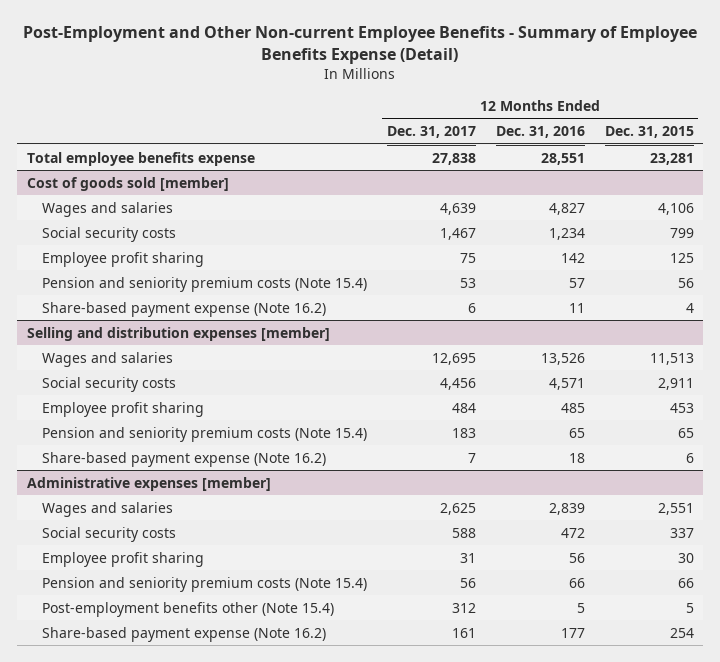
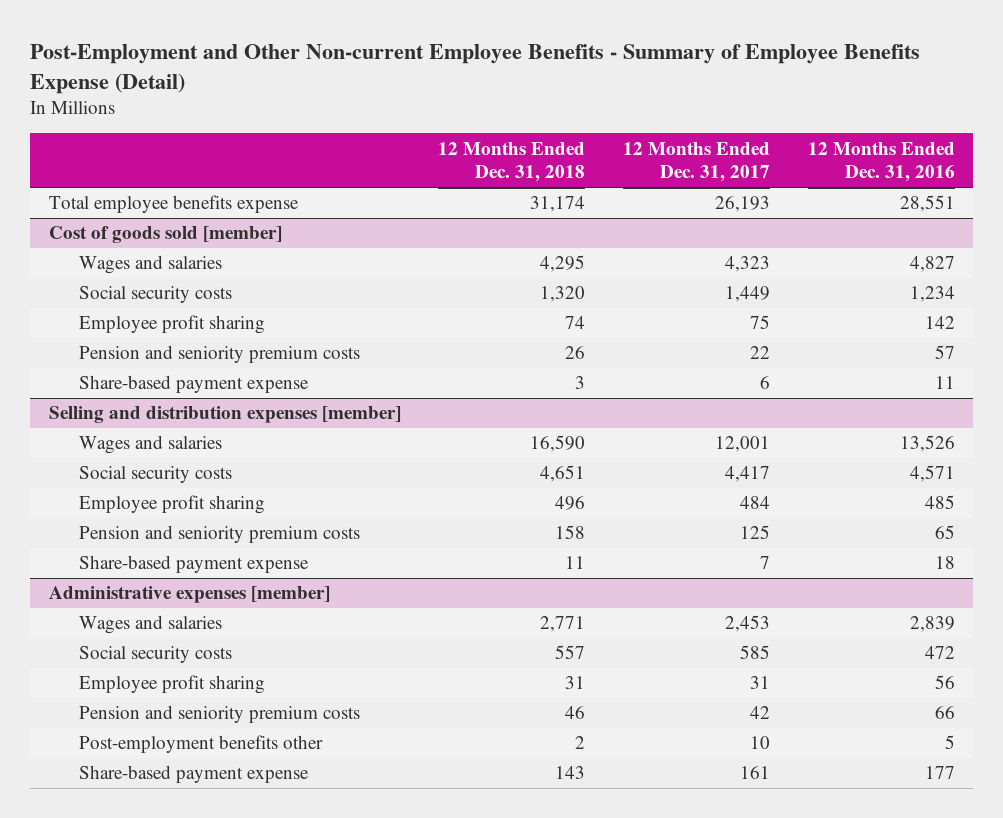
[604,125,694,138] Dec. 31, 2015 -> none
none -> [438,141,586,183] 12 Months Ended Dec. 31, 2018
[431,152,476,165] 27,838 -> [715,196,771,213] 26,193
[439,202,476,215] 4,639 -> [725,256,771,273] 4,323
[439,227,476,240] 1,467 -> [725,286,771,303] 1,449
[41,276,367,292] Pension and seniority premium costs (Note 15.4) -> [78,345,360,364] Pension and seniority premium costs
[459,277,476,288] 53 -> [750,346,771,360] 22
[41,301,326,317] Share-based payment expense (Note 16.2) -> [78,375,309,394] Share-based payment expense
[431,352,476,365] 12,695 -> [715,436,771,453] 12,001
[439,377,476,390] 4,456 -> [725,466,771,483] 4,417
[41,426,367,442] Pension and seniority premium costs (Note 15.4) -> [78,525,360,544] Pension and seniority premium costs
[451,427,476,438] 183 -> [740,525,771,540] 125
[41,451,326,467] Share-based payment expense (Note 16.2) -> [78,555,309,574] Share-based payment expense
[439,502,476,515] 2,625 -> [725,615,771,633] 2,453
[451,527,476,538] 588 -> [740,645,771,660] 585
[41,576,367,592] Pension and seniority premium costs (Note 15.4) -> [78,705,360,724] Pension and seniority premium costs
[459,577,476,588] 56 -> [750,706,771,720] 42
[41,601,334,617] Post-employment benefits other (Note 15.4) -> [78,735,323,754] Post-employment benefits other
[451,602,476,613] 312 -> [750,736,771,750] 10
[41,626,326,642] Share-based payment expense (Note 16.2) -> [78,765,309,784] Share-based payment expense

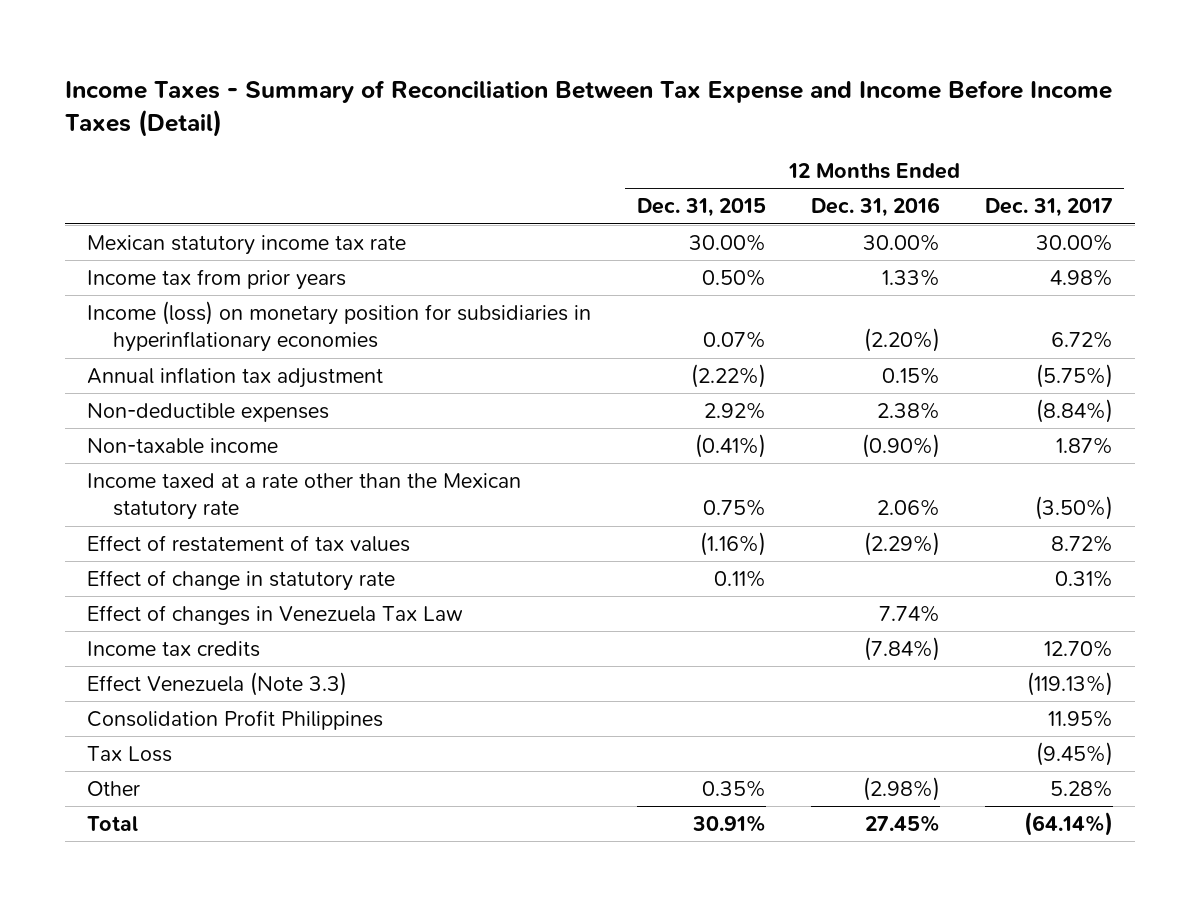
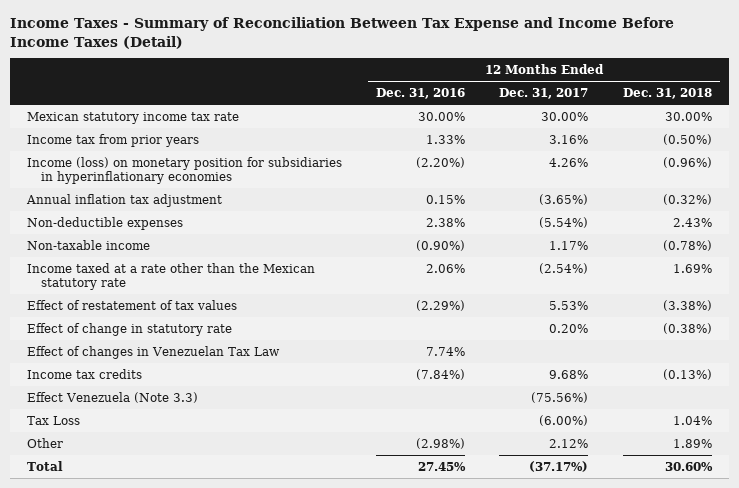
[636,198,766,218] Dec. 31, 2015 -> none
none -> [622,87,712,99] Dec. 31, 2018
[87,709,384,730] Consolidation Profit Philippines -> none
[1049,268,1113,286] 4.98% -> [549,134,589,144] 3.16%
[1050,331,1113,349] 6.72% -> [549,157,589,167] 4.26%
[1035,363,1113,388] (5.75%) -> [539,193,589,205] (3.65%)
[1035,398,1113,423] (8.84%) -> [539,216,589,228] (5.54%)
[1055,436,1113,454] 1.87% -> [549,240,589,250] 1.17%
[1034,496,1113,521] (3.50%) -> [539,262,589,274] (2.54%)
[1050,534,1113,552] 8.72% -> [549,300,589,310] 5.53%
[1054,569,1113,587] 0.31% -> [549,323,589,333] 0.20%
[87,604,464,625] Effect of changes in Venezuela Tax Law -> [27,345,281,359] Effect of changes in Venezuelan Tax Law
[1043,639,1113,657] 12.70% -> [549,369,589,379] 9.68%
[1026,671,1113,696] (119.13%) -> [531,391,589,403] (75.56%)
[1035,741,1113,766] (9.45%) -> [539,414,589,426] (6.00%)
[1049,779,1113,797] 5.28% -> [549,438,589,448] 2.12%
[1023,811,1113,836] (64.14%) -> [529,460,589,472] (37.17%)

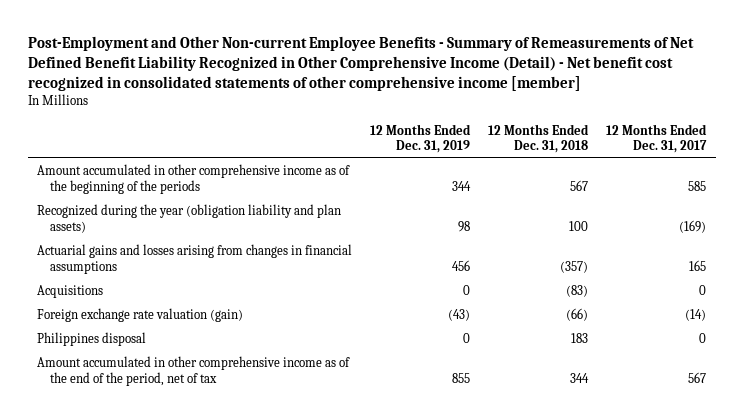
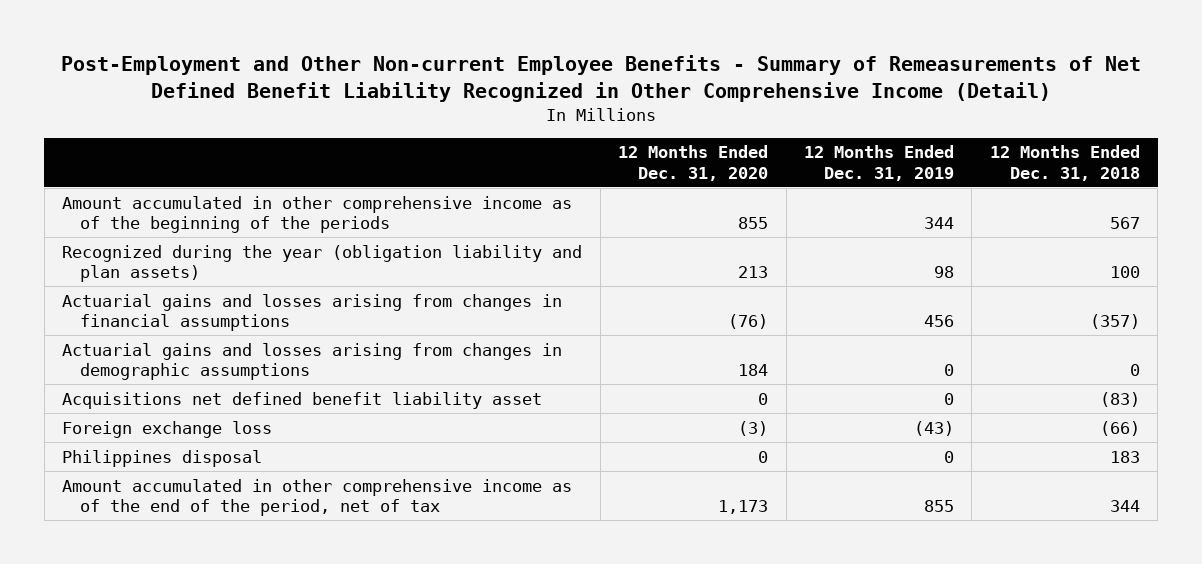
[28,36,695,91] Post-Employment and Other Non-current Employee Benefits - Summary of Remeasurements of Net Defined Benefit Liability Recognized in Other Comprehensive Income (Detail) - Net benefit cost recognized in consolidated statements of other comprehensive income [member] -> [61,55,1142,102] Post-Employment and Other Non-current Employee Benefits - Summary of Remeasurements of Net Defined Benefit Liability Recognized in Other Comprehensive Income (Detail)
[606,123,708,153] 12 Months Ended Dec. 31, 2017 -> none
none -> [618,145,769,181] 12 Months Ended Dec. 31, 2020
none -> [62,342,563,380] Actuarial gains and losses arising from changes in demographic assumptions
[37,285,104,299] Acquisitions -> [62,391,543,409] Acquisitions net defined benefit liability asset
[37,308,244,323] Foreign exchange rate valuation (gain) -> [62,420,273,438] Foreign exchange loss

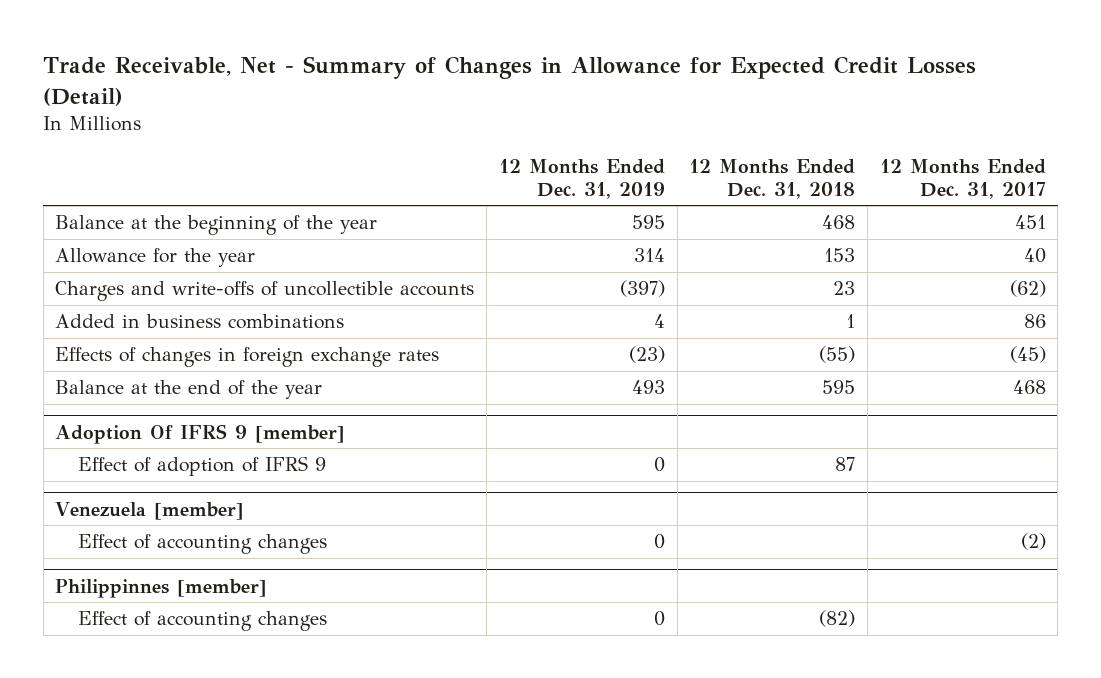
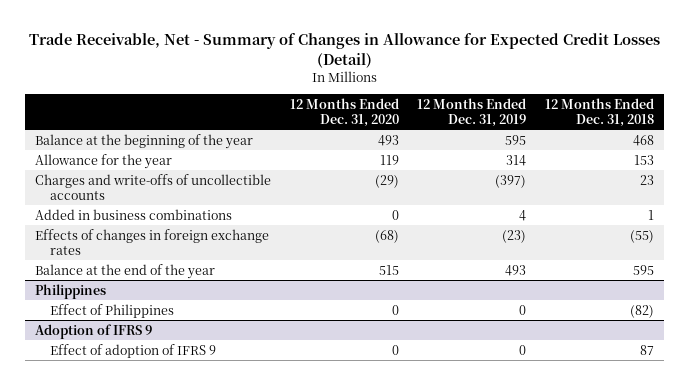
[879,158,1046,199] 12 Months Ended Dec. 31, 2017 -> none
none -> [289,97,399,127] 12 Months Ended Dec. 31, 2020
none -> [34,283,106,299] Philippines
none -> [50,303,175,318] Effect of Philippines
[55,423,346,444] Adoption Of IFRS 9 [member] -> [34,323,152,339] Adoption of IFRS 9
[55,501,245,520] Venezuela [member] -> none
[77,534,327,555] Effect of accounting changes -> none
[55,578,268,598] Philippinnes [member] -> none
[77,611,327,632] Effect of accounting changes -> none

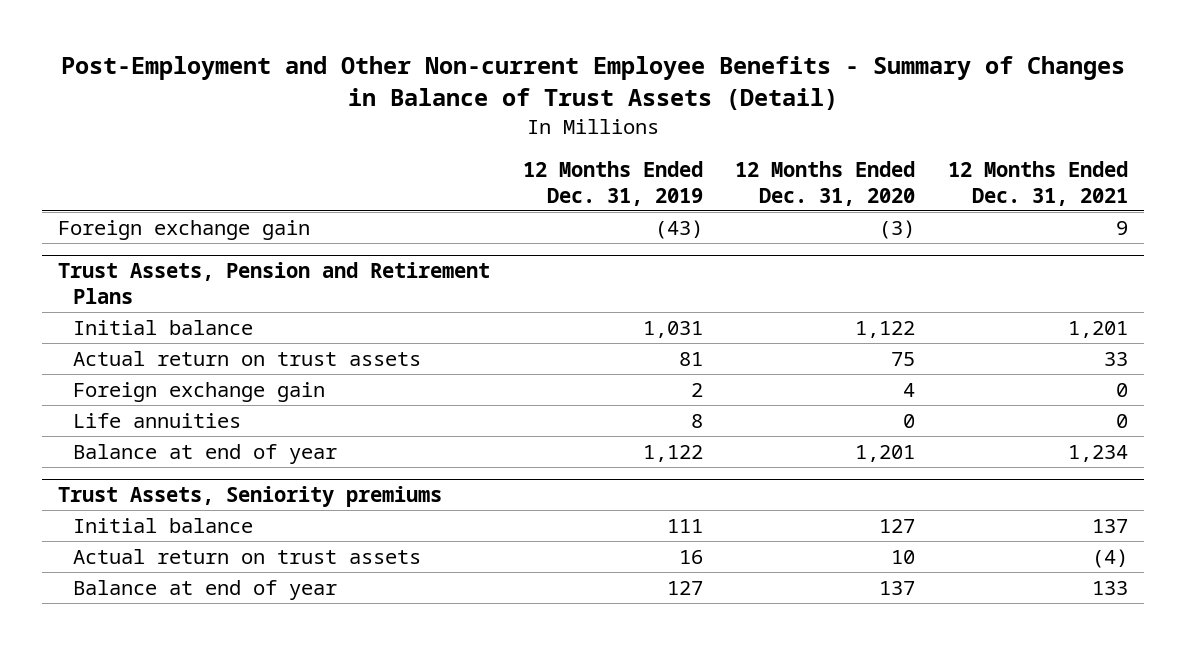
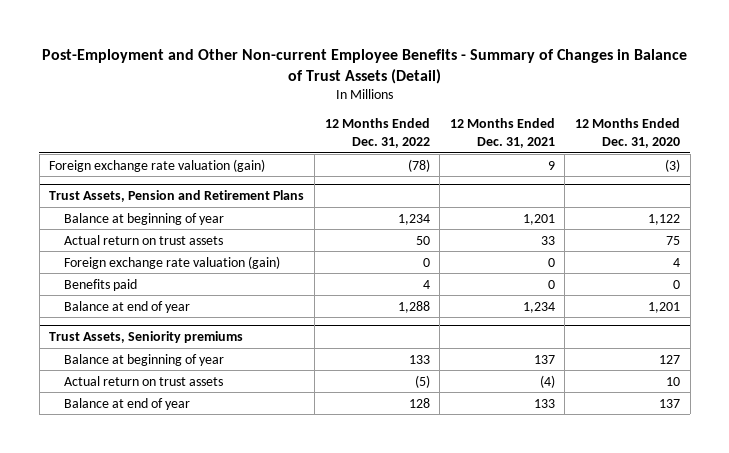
[522,161,703,206] 12 Months Ended Dec. 31, 2019 -> none
none -> [324,118,430,148] 12 Months Ended Dec. 31, 2022
[58,219,311,240] Foreign exchange gain -> [49,158,266,172] Foreign exchange rate valuation (gain)
[73,319,254,335] Initial balance -> [64,212,225,225] Balance at beginning of year
[73,381,326,402] Foreign exchange gain -> [64,255,281,269] Foreign exchange rate valuation (gain)
[73,412,242,428] Life annuities -> [64,278,138,291] Benefits paid
[73,517,254,533] Initial balance -> [64,353,225,366] Balance at beginning of year

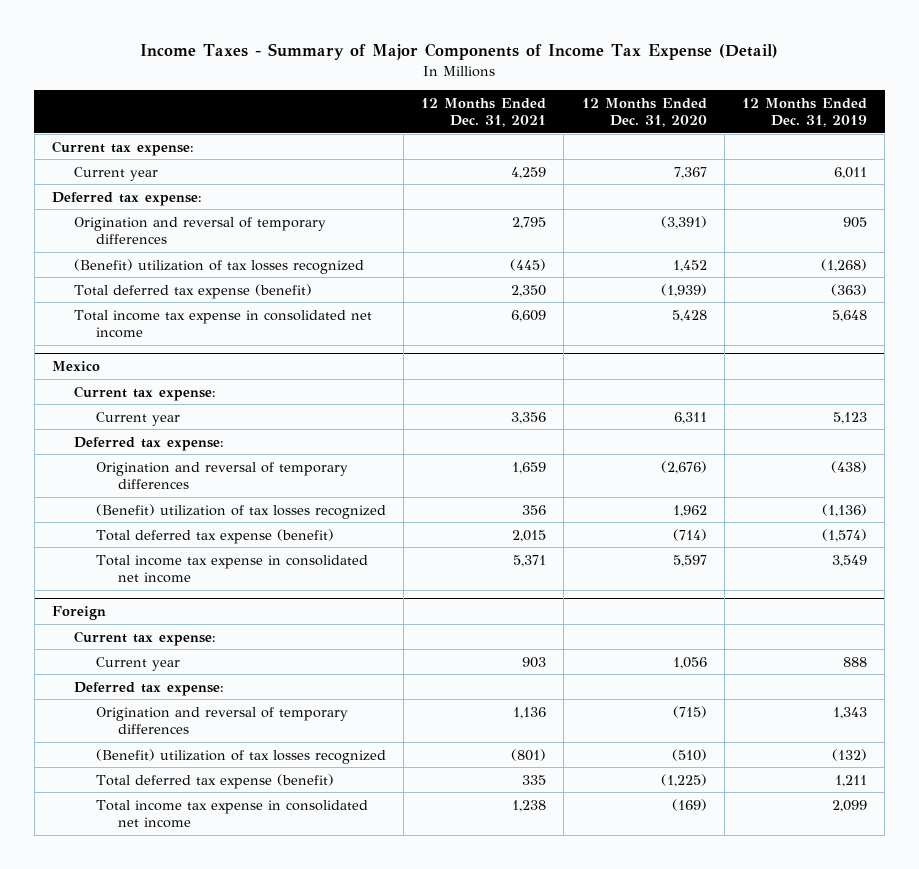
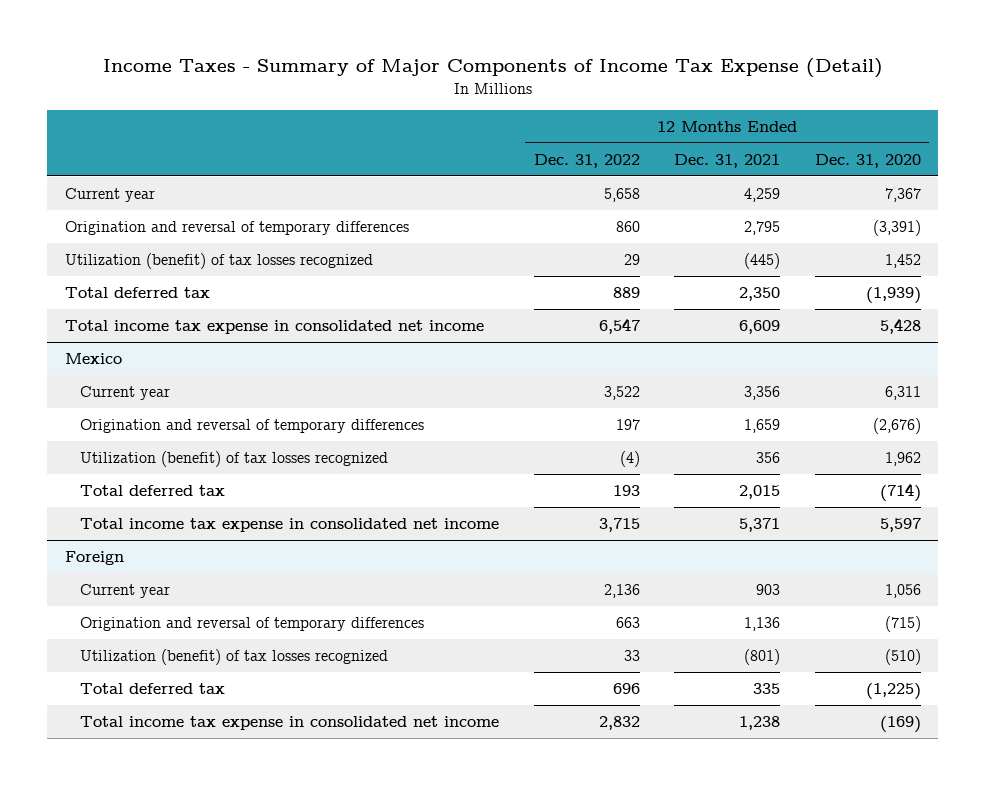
[741,97,867,128] 12 Months Ended Dec. 31, 2019 -> none
none -> [533,153,640,168] Dec. 31, 2022
[51,140,194,156] Current tax expense: -> none
[51,191,202,206] Deferred tax expense: -> none
[73,258,364,274] (Benefit) utilization of tax losses recognized -> [64,252,373,269] Utilization (benefit) of tax losses recognized
[73,283,312,299] Total deferred tax expense (benefit) -> [64,286,210,298] Total deferred tax
[73,385,216,401] Current tax expense: -> none
[73,436,224,451] Deferred tax expense: -> none
[96,503,387,519] (Benefit) utilization of tax losses recognized -> [80,450,389,467] Utilization (benefit) of tax losses recognized
[96,528,335,544] Total deferred tax expense (benefit) -> [80,484,226,496] Total deferred tax
[73,630,216,646] Current tax expense: -> none
[73,681,224,696] Deferred tax expense: -> none
[96,748,387,764] (Benefit) utilization of tax losses recognized -> [80,648,389,665] Utilization (benefit) of tax losses recognized
[96,773,335,789] Total deferred tax expense (benefit) -> [80,682,226,694] Total deferred tax

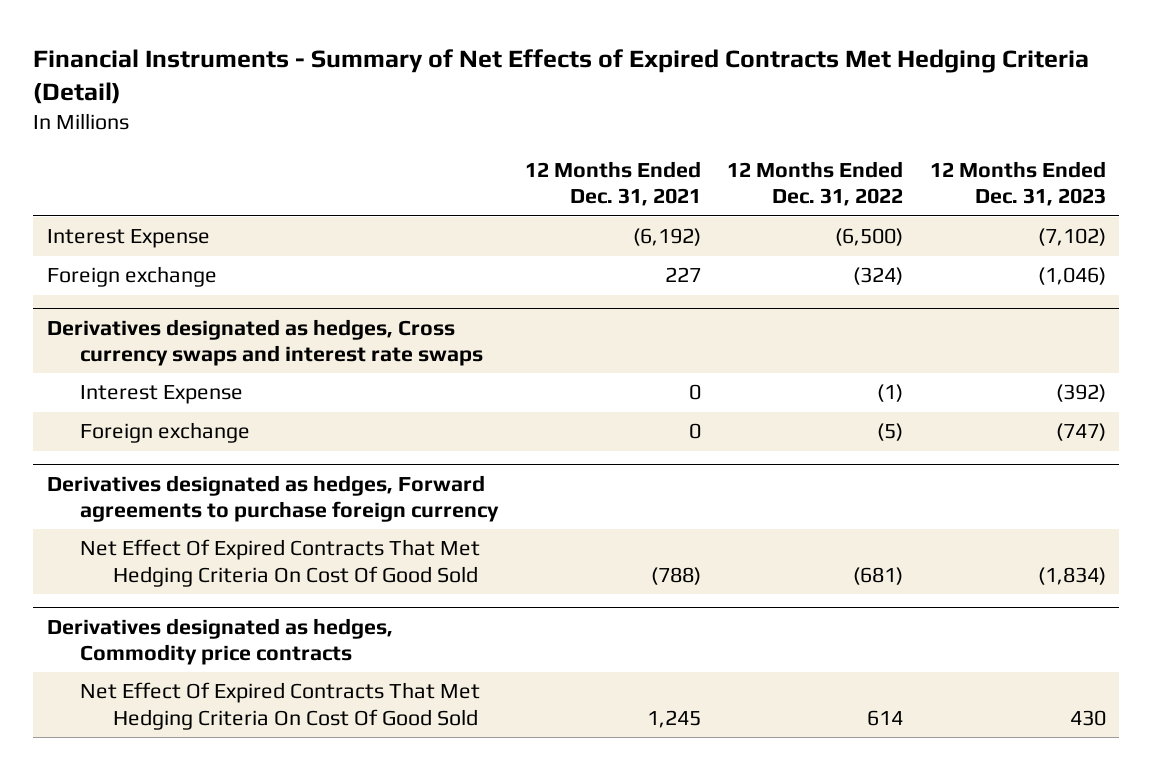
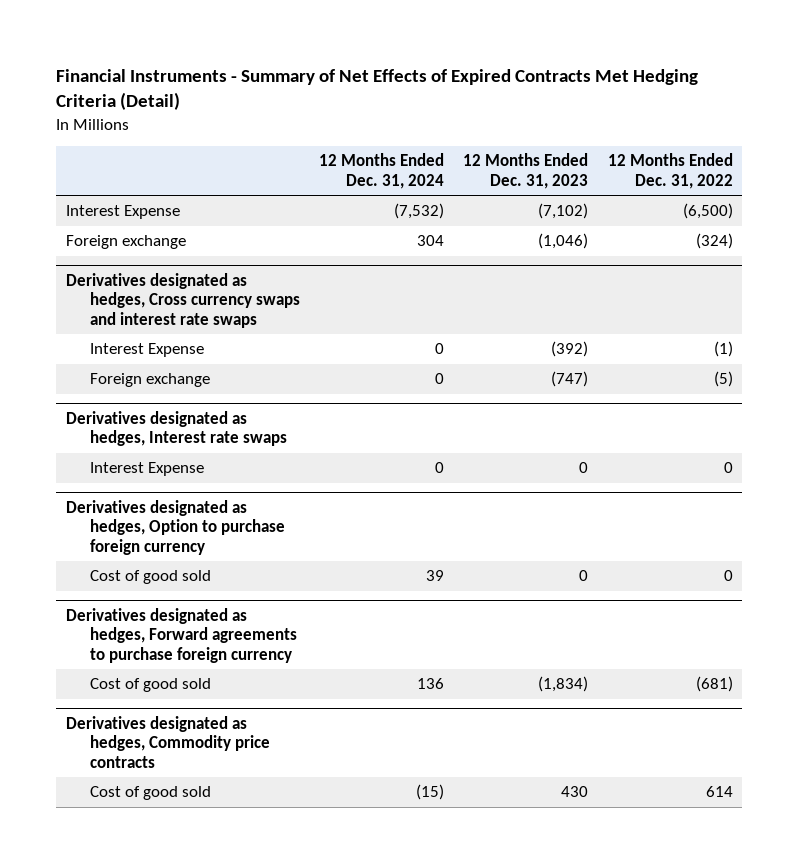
[524,161,701,207] 12 Months Ended Dec. 31, 2021 -> none
none -> [319,153,445,189] 12 Months Ended Dec. 31, 2024
none -> [65,410,287,447] Derivatives designated as hedges, Interest rate swaps
none -> [89,462,204,477] Interest Expense
none -> [65,499,285,555] Derivatives designated as hedges, Option to purchase foreign currency
none -> [89,570,211,585] Cost of good sold
[79,539,480,587] Net Effect Of Expired Contracts That Met Hedging Criteria On Cost Of Good Sold -> [89,678,211,693] Cost of good sold
[79,682,480,730] Net Effect Of Expired Contracts That Met Hedging Criteria On Cost Of Good Sold -> [89,786,211,801] Cost of good sold

